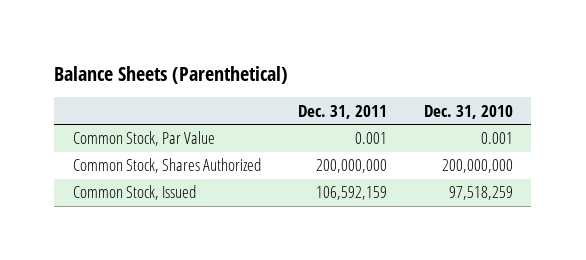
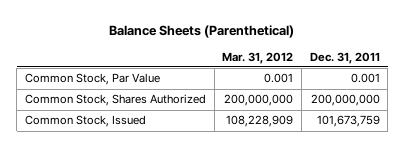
[423,104,513,119] Dec. 31, 2010 -> none
none -> [222,51,294,64] Mar. 31, 2012
[315,186,387,201] 106,592,159 -> [316,115,380,128] 101,673,759

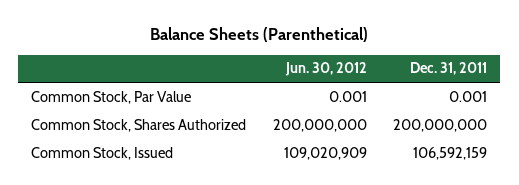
[222,51,294,64] Mar. 31, 2012 -> none
none -> [284,62,367,77] Jun. 30, 2012
[316,115,380,128] 101,673,759 -> [413,146,488,160] 106,592,159

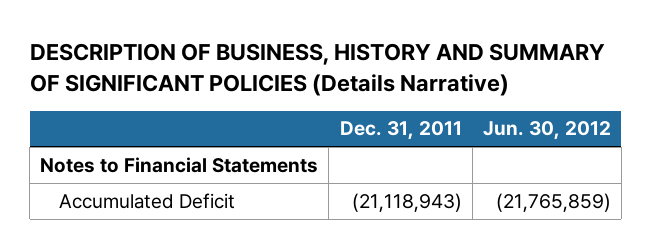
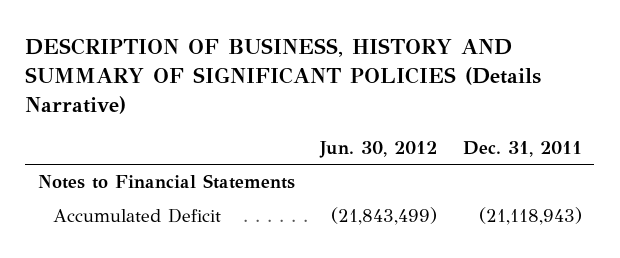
[495,192,611,212] (21,765,859) -> [331,207,438,226] (21,843,499)

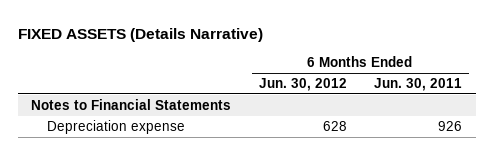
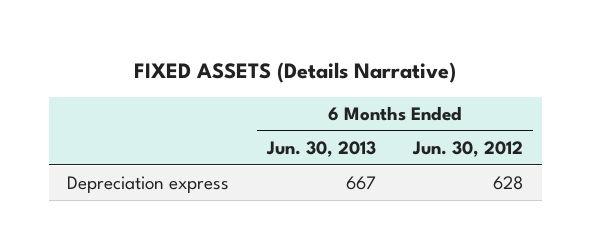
[373,78,462,92] Jun. 30, 2011 -> none
none -> [265,141,376,158] Jun. 30, 2013
[31,99,232,111] Notes to Financial Statements -> none
[47,120,186,135] Depreciation expense -> [67,176,230,194] Depreciation express

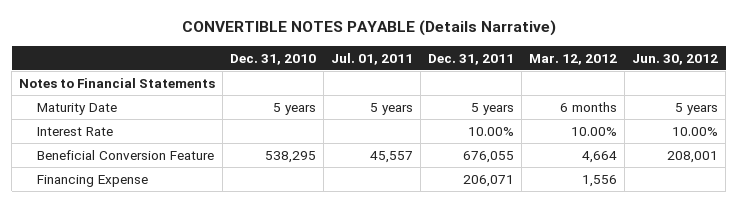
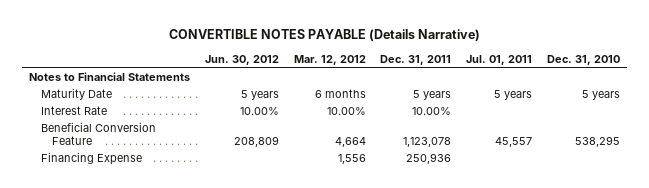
[463,150,515,163] 676,055 -> [403,136,452,147] 1,123,078
[667,150,719,163] 208,001 -> [234,135,280,147] 208,809
[463,174,515,187] 206,071 -> [406,152,452,164] 250,936

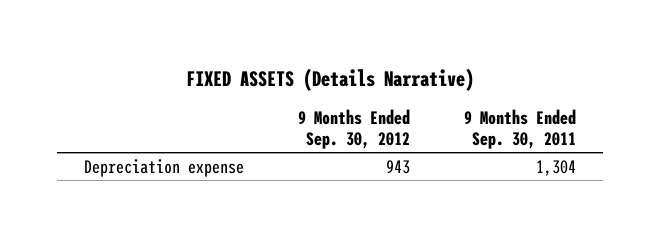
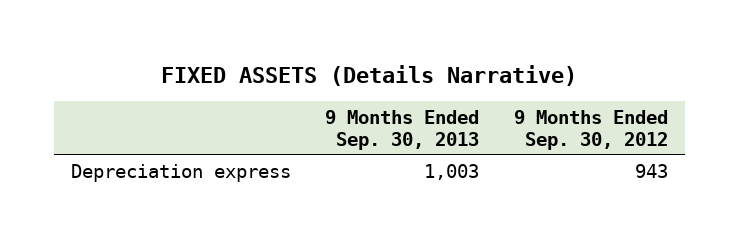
[463,108,576,150] 9 Months Ended Sep. 30, 2011 -> none
none -> [325,109,480,150] 9 Months Ended Sep. 30, 2013
[84,158,245,177] Depreciation expense -> [70,164,291,183] Depreciation express

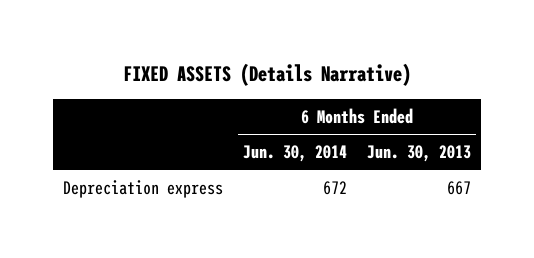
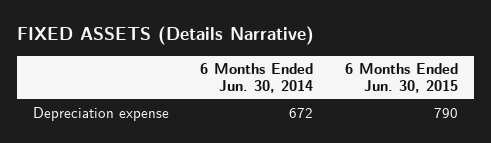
[367,144,472,162] Jun. 30, 2013 -> none
none -> [345,62,459,94] 6 Months Ended Jun. 30, 2015
[63,179,224,198] Depreciation express -> [32,107,169,122] Depreciation expense

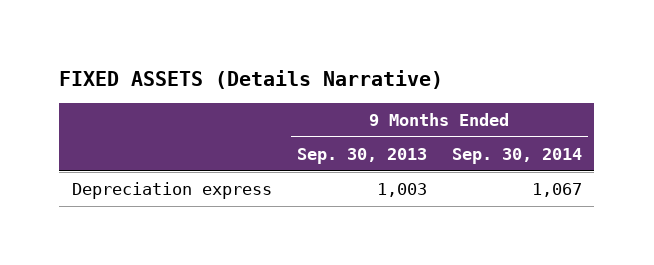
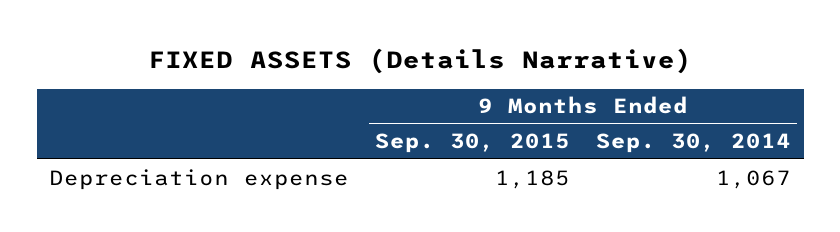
[296,147,427,164] Sep. 30, 2013 -> none
none -> [375,133,571,154] Sep. 30, 2015
[71,182,272,200] Depreciation express -> [49,168,350,190] Depreciation expense

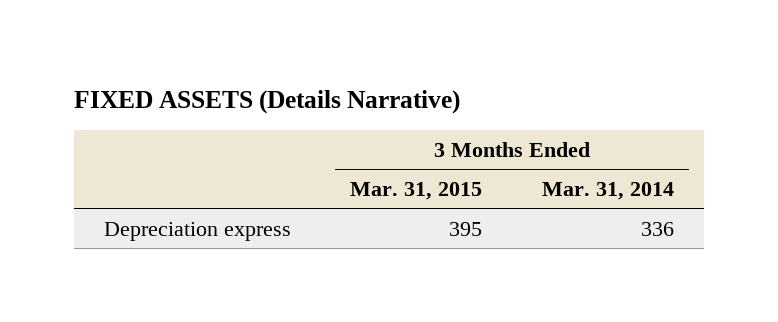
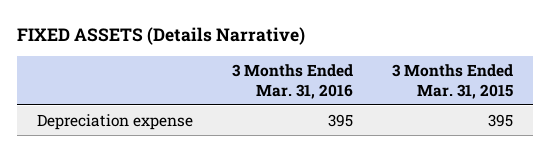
[541,182,674,201] Mar. 31, 2014 -> none
none -> [231,64,353,99] 3 Months Ended Mar. 31, 2016
[103,221,291,241] Depreciation express -> [36,114,193,131] Depreciation expense

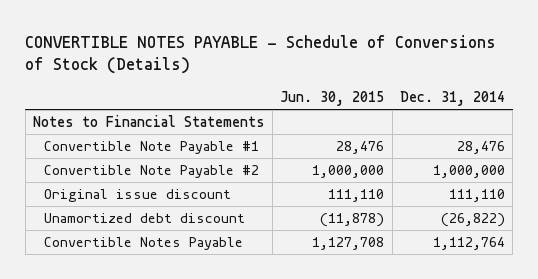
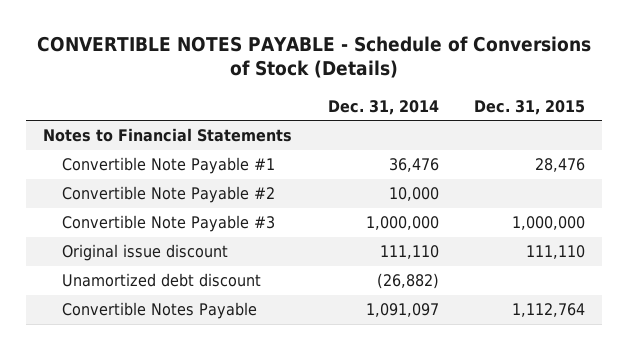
[280,91,385,107] Jun. 30, 2015 -> none
none -> [473,99,585,115] Dec. 31, 2015
[456,141,505,155] 28,476 -> [388,158,439,173] 36,476
[432,165,505,179] 1,000,000 -> [388,187,439,202] 10,000
none -> [62,215,276,233] Convertible Note Payable #3
[440,213,505,228] (26,822) -> [376,273,439,290] (26,882)
[432,237,505,251] 1,112,764 -> [365,303,439,318] 1,091,097

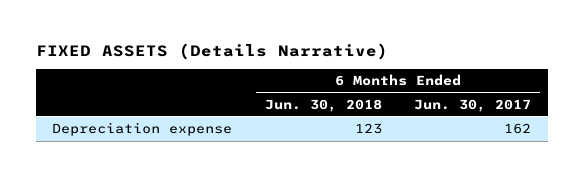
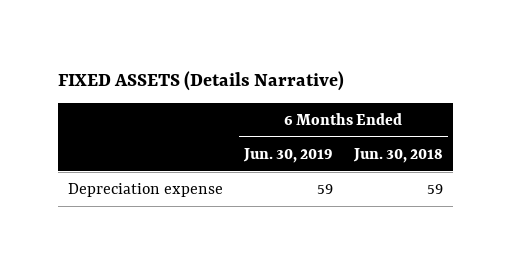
[414,98,532,112] Jun. 30, 2017 -> none
none -> [242,147,333,163] Jun. 30, 2019
[354,123,382,135] 123 -> [426,183,443,194] 59

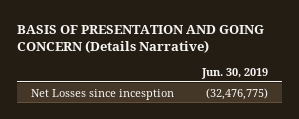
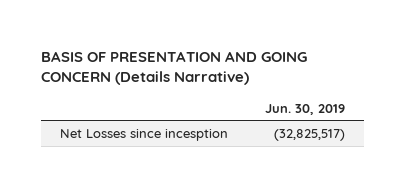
[206,87,269,100] (32,476,775) -> [273,129,345,142] (32,825,517)

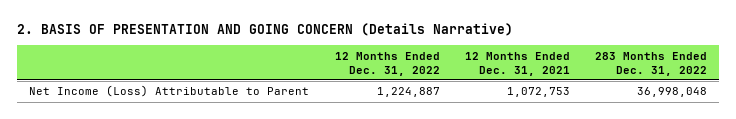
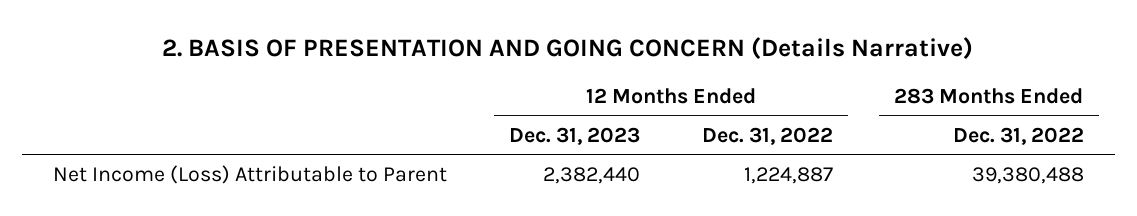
[464,51,570,76] 12 Months Ended Dec. 31, 2021 -> none
none -> [509,126,641,145] Dec. 31, 2023
[636,87,707,98] 36,998,048 -> [971,167,1084,185] 39,380,488

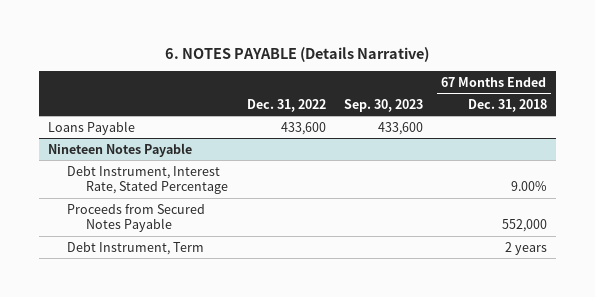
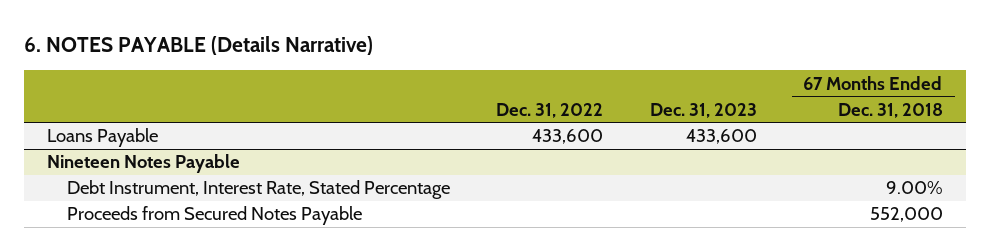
[344,99,424,113] Sep. 30, 2023 -> none
none -> [650,102,758,118] Dec. 31, 2023
[67,241,205,255] Debt Instrument, Term -> none

